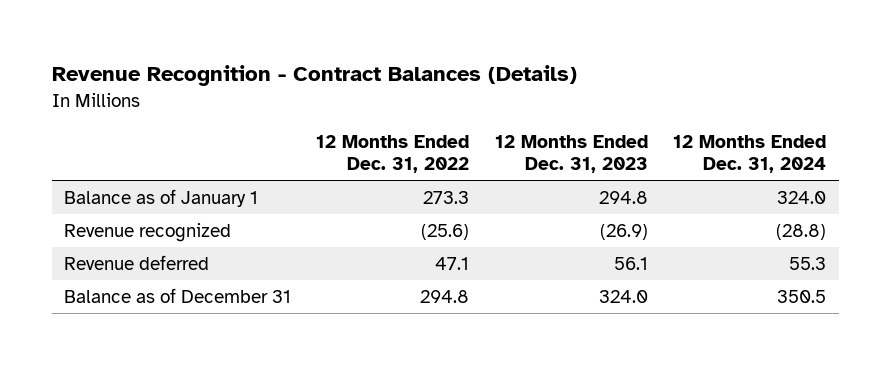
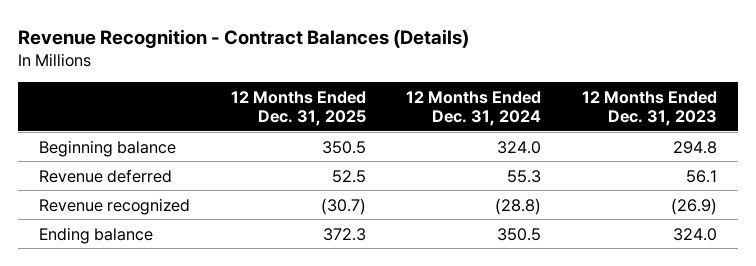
[316,135,470,174] 12 Months Ended Dec. 31, 2022 -> none
none -> [230,90,366,126] 12 Months Ended Dec. 31, 2025
[64,188,259,207] Balance as of January 1 -> [38,139,176,157] Beginning balance
[64,222,232,242] Revenue recognized -> [38,197,190,215] Revenue recognized
[64,287,292,303] Balance as of December 31 -> [38,226,153,244] Ending balance

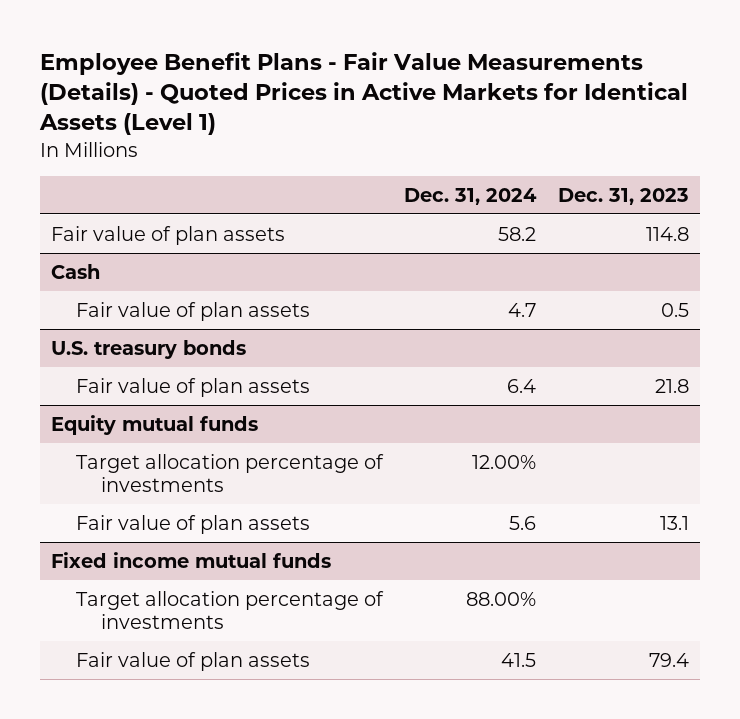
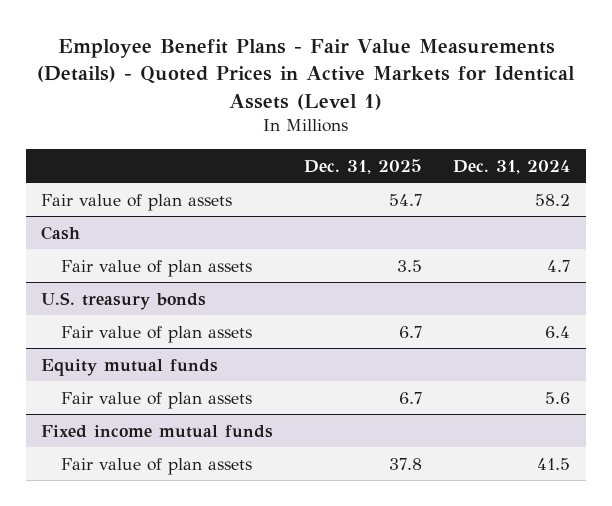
[558,187,690,205] Dec. 31, 2023 -> none
none -> [304,158,423,174] Dec. 31, 2025
[75,453,384,492] Target allocation percentage of investments -> none
[75,590,384,629] Target allocation percentage of investments -> none

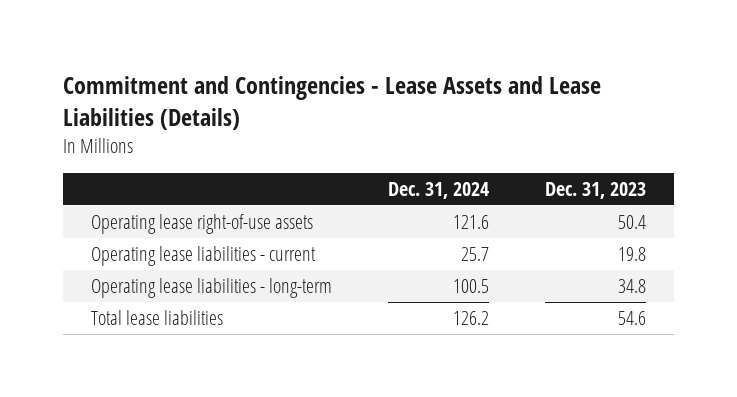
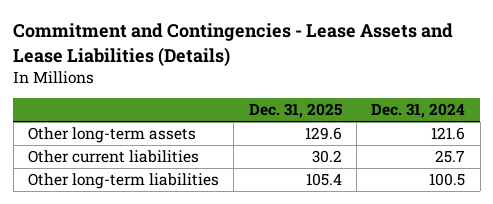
[545,182,647,200] Dec. 31, 2023 -> none
none -> [248,103,342,119] Dec. 31, 2025
[90,309,223,325] Total lease liabilities -> none
[90,213,313,234] Operating lease right-of-use assets -> [28,127,197,144] Other long-term assets
[90,245,316,266] Operating lease liabilities - current -> [28,150,200,164] Other current liabilities
[90,277,332,298] Operating lease liabilities - long-term -> [28,173,220,190] Other long-term liabilities

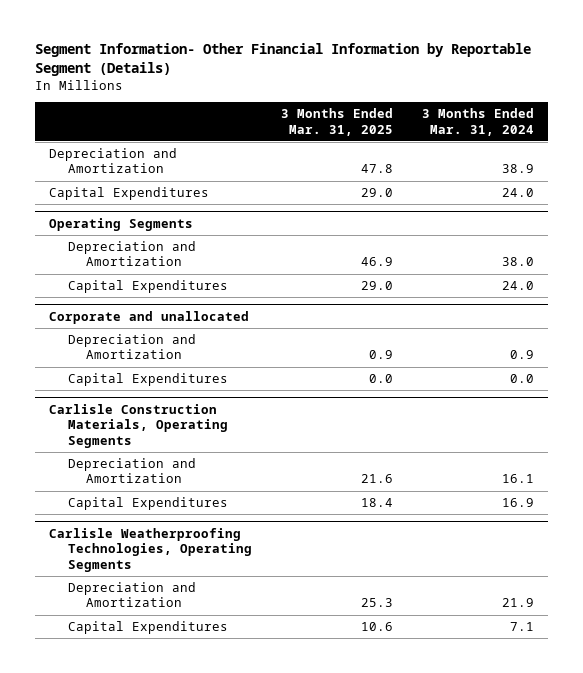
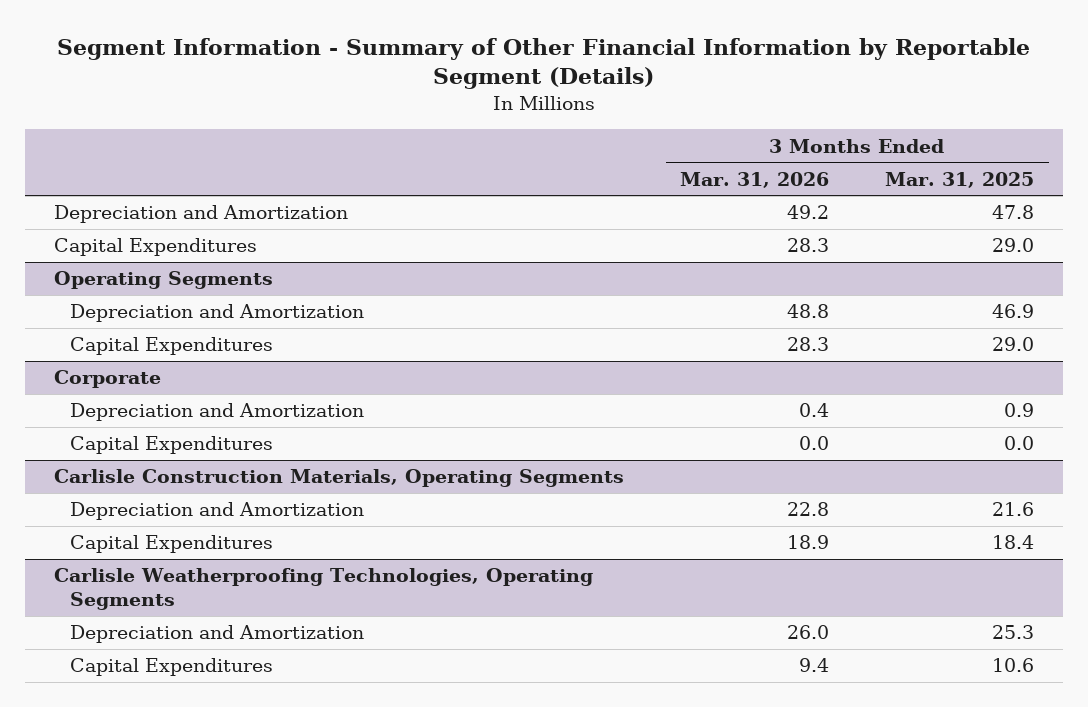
[34,42,531,77] Segment Information- Other Financial Information by Reportable Segment (Details) -> [57,37,1031,90] Segment Information - Summary of Other Financial Information by Reportable Segment (Details)
[421,108,534,136] 3 Months Ended Mar. 31, 2024 -> none
none -> [680,171,830,188] Mar. 31, 2026
[49,310,250,324] Corporate and unallocated -> [53,370,161,389] Corporate

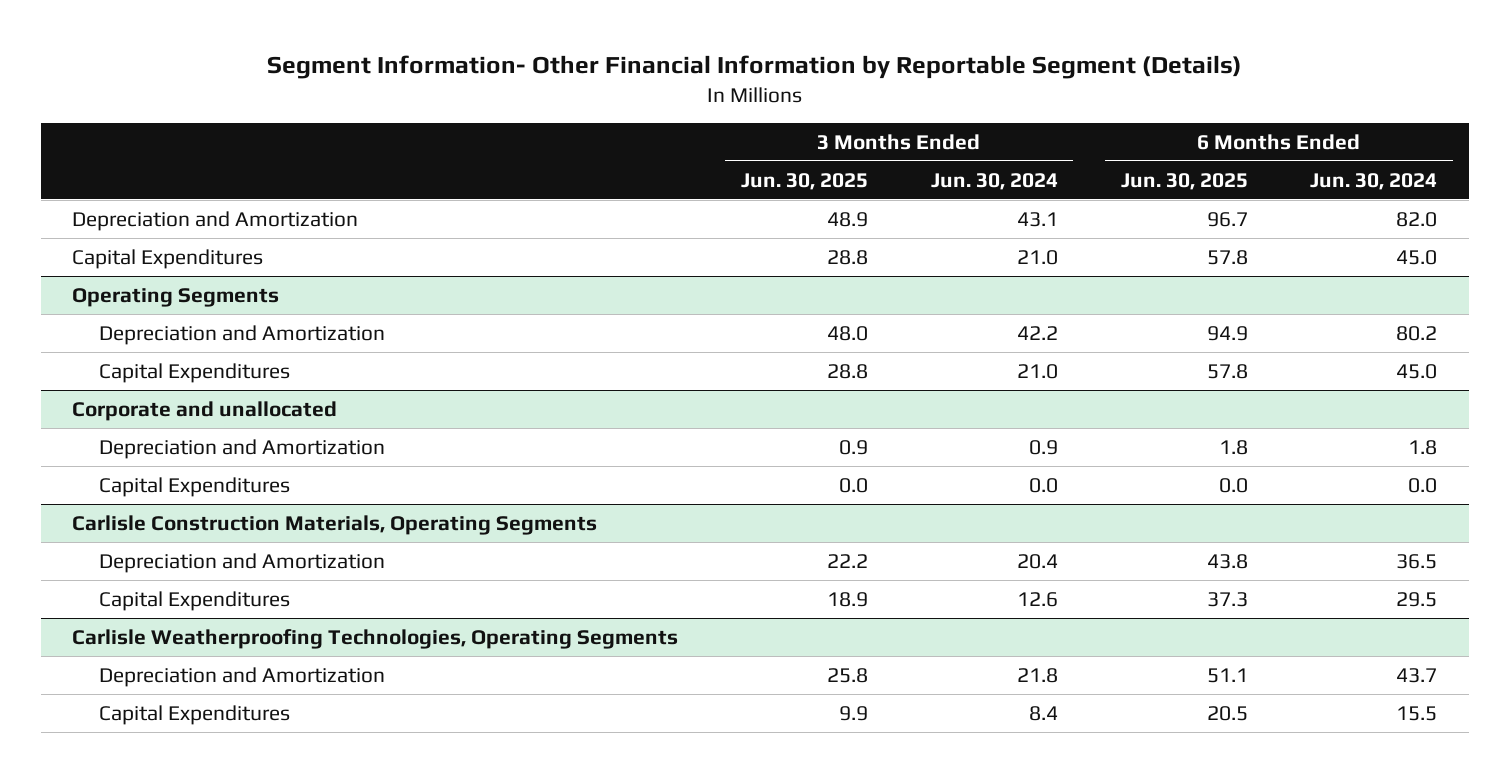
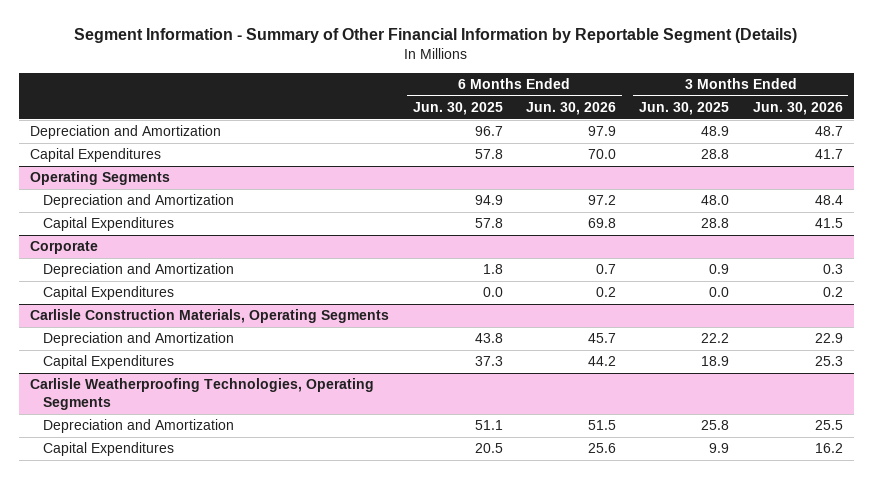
[266,55,1242,80] Segment Information- Other Financial Information by Reportable Segment (Details) -> [74,28,798,44] Segment Information - Summary of Other Financial Information by Reportable Segment (Details)
[930,172,1058,190] Jun. 30, 2024 -> none
[1310,172,1438,190] Jun. 30, 2024 -> none
none -> [525,102,616,116] Jun. 30, 2026
none -> [752,102,843,116] Jun. 30, 2026
[72,400,338,421] Corporate and unallocated -> [30,241,99,255] Corporate

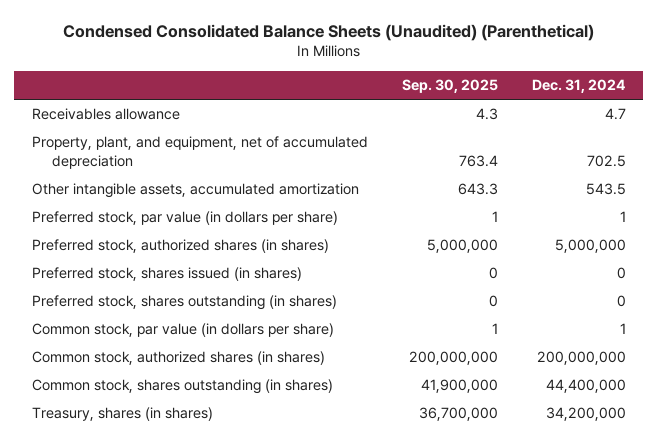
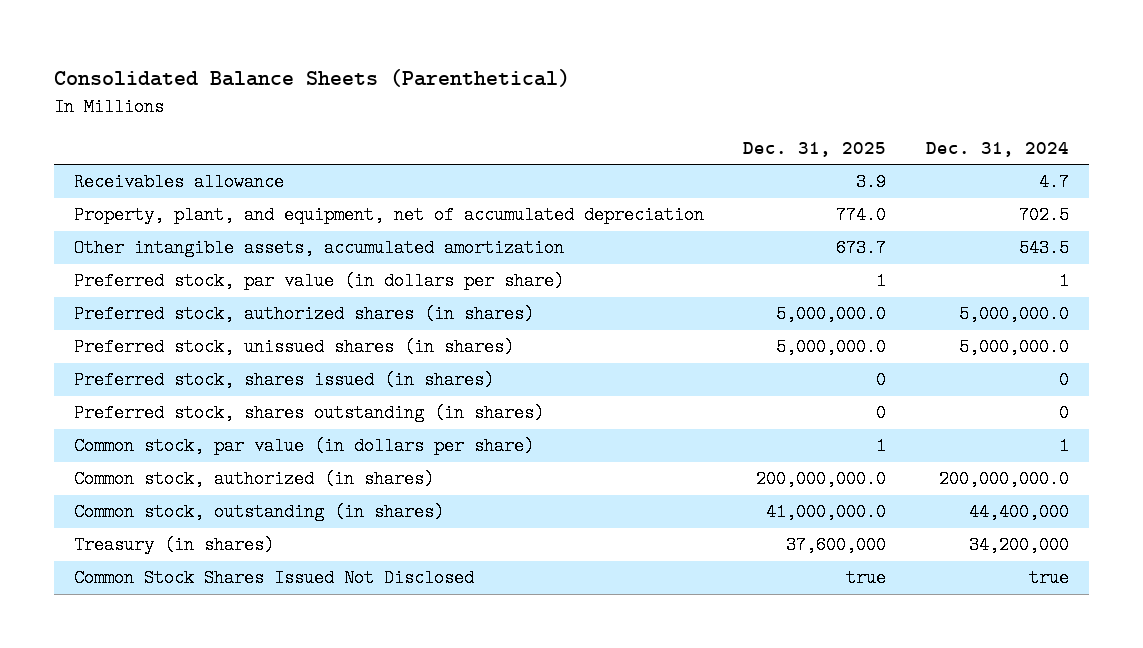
[62,23,594,41] Condensed Consolidated Balance Sheets (Unaudited) (Parenthetical) -> [53,68,570,87] Consolidated Balance Sheets (Parenthetical)
[401,79,498,94] Sep. 30, 2025 -> none
none -> [743,141,887,157] Dec. 31, 2025
[555,239,627,254] 5,000,000 -> [959,305,1070,324] 5,000,000.0
none -> [73,338,514,357] Preferred stock, unissued shares (in shares)
[31,351,325,366] Common stock, authorized shares (in shares) -> [73,470,434,489] Common stock, authorized (in shares)
[537,351,627,366] 200,000,000 -> [939,470,1070,489] 200,000,000.0
[31,379,333,395] Common stock, shares outstanding (in shares) -> [73,503,444,522] Common stock, outstanding (in shares)
[31,407,213,422] Treasury, shares (in shares) -> [73,536,274,555] Treasury (in shares)
none -> [73,569,474,588] Common Stock Shares Issued Not Disclosed

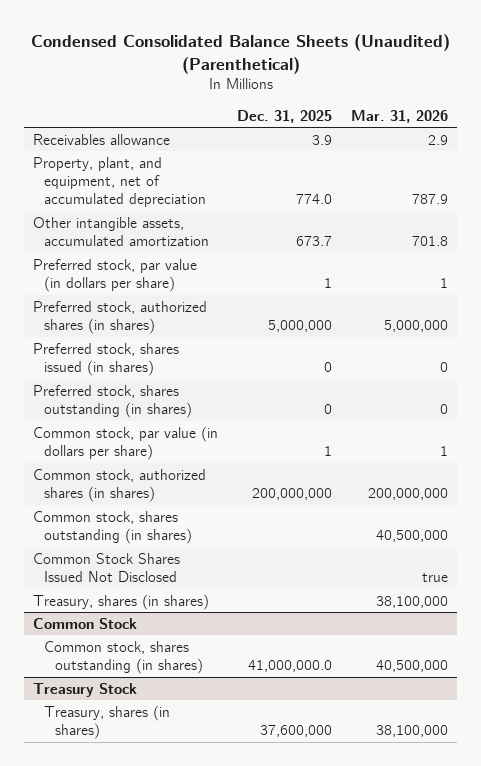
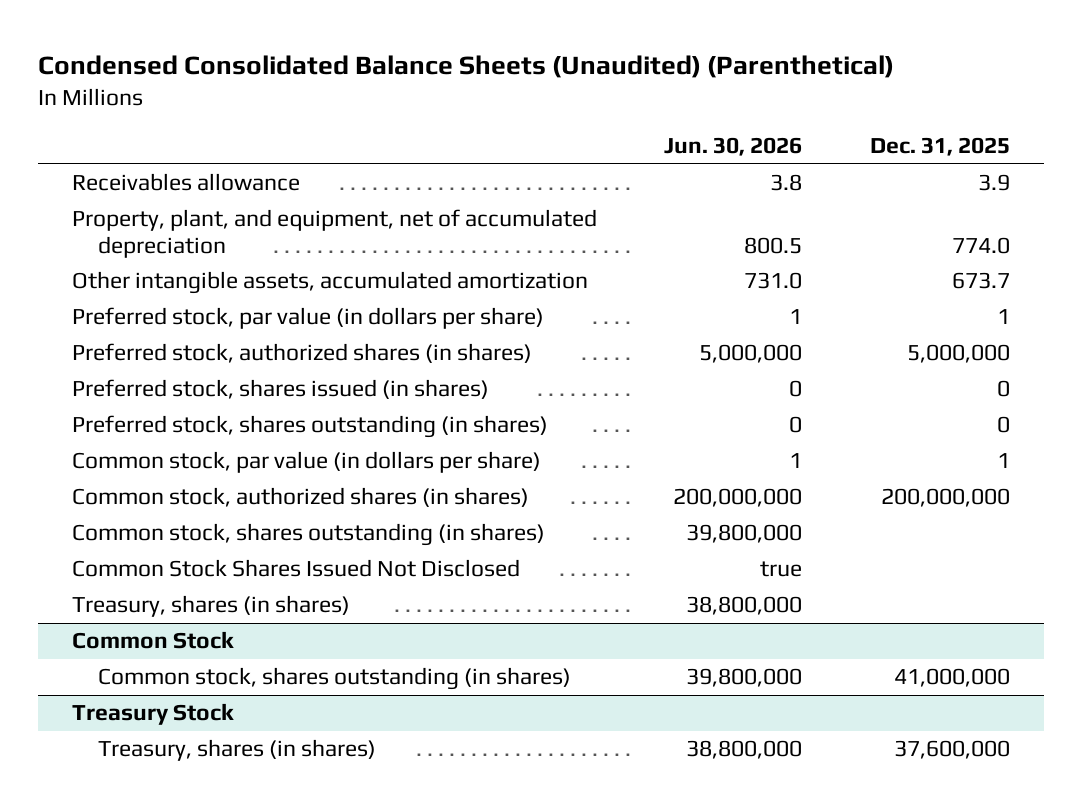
[350,109,448,123] Mar. 31, 2026 -> none
none -> [664,137,803,157] Jun. 30, 2026
[248,659,333,672] 41,000,000.0 -> [893,668,1010,688] 41,000,000

